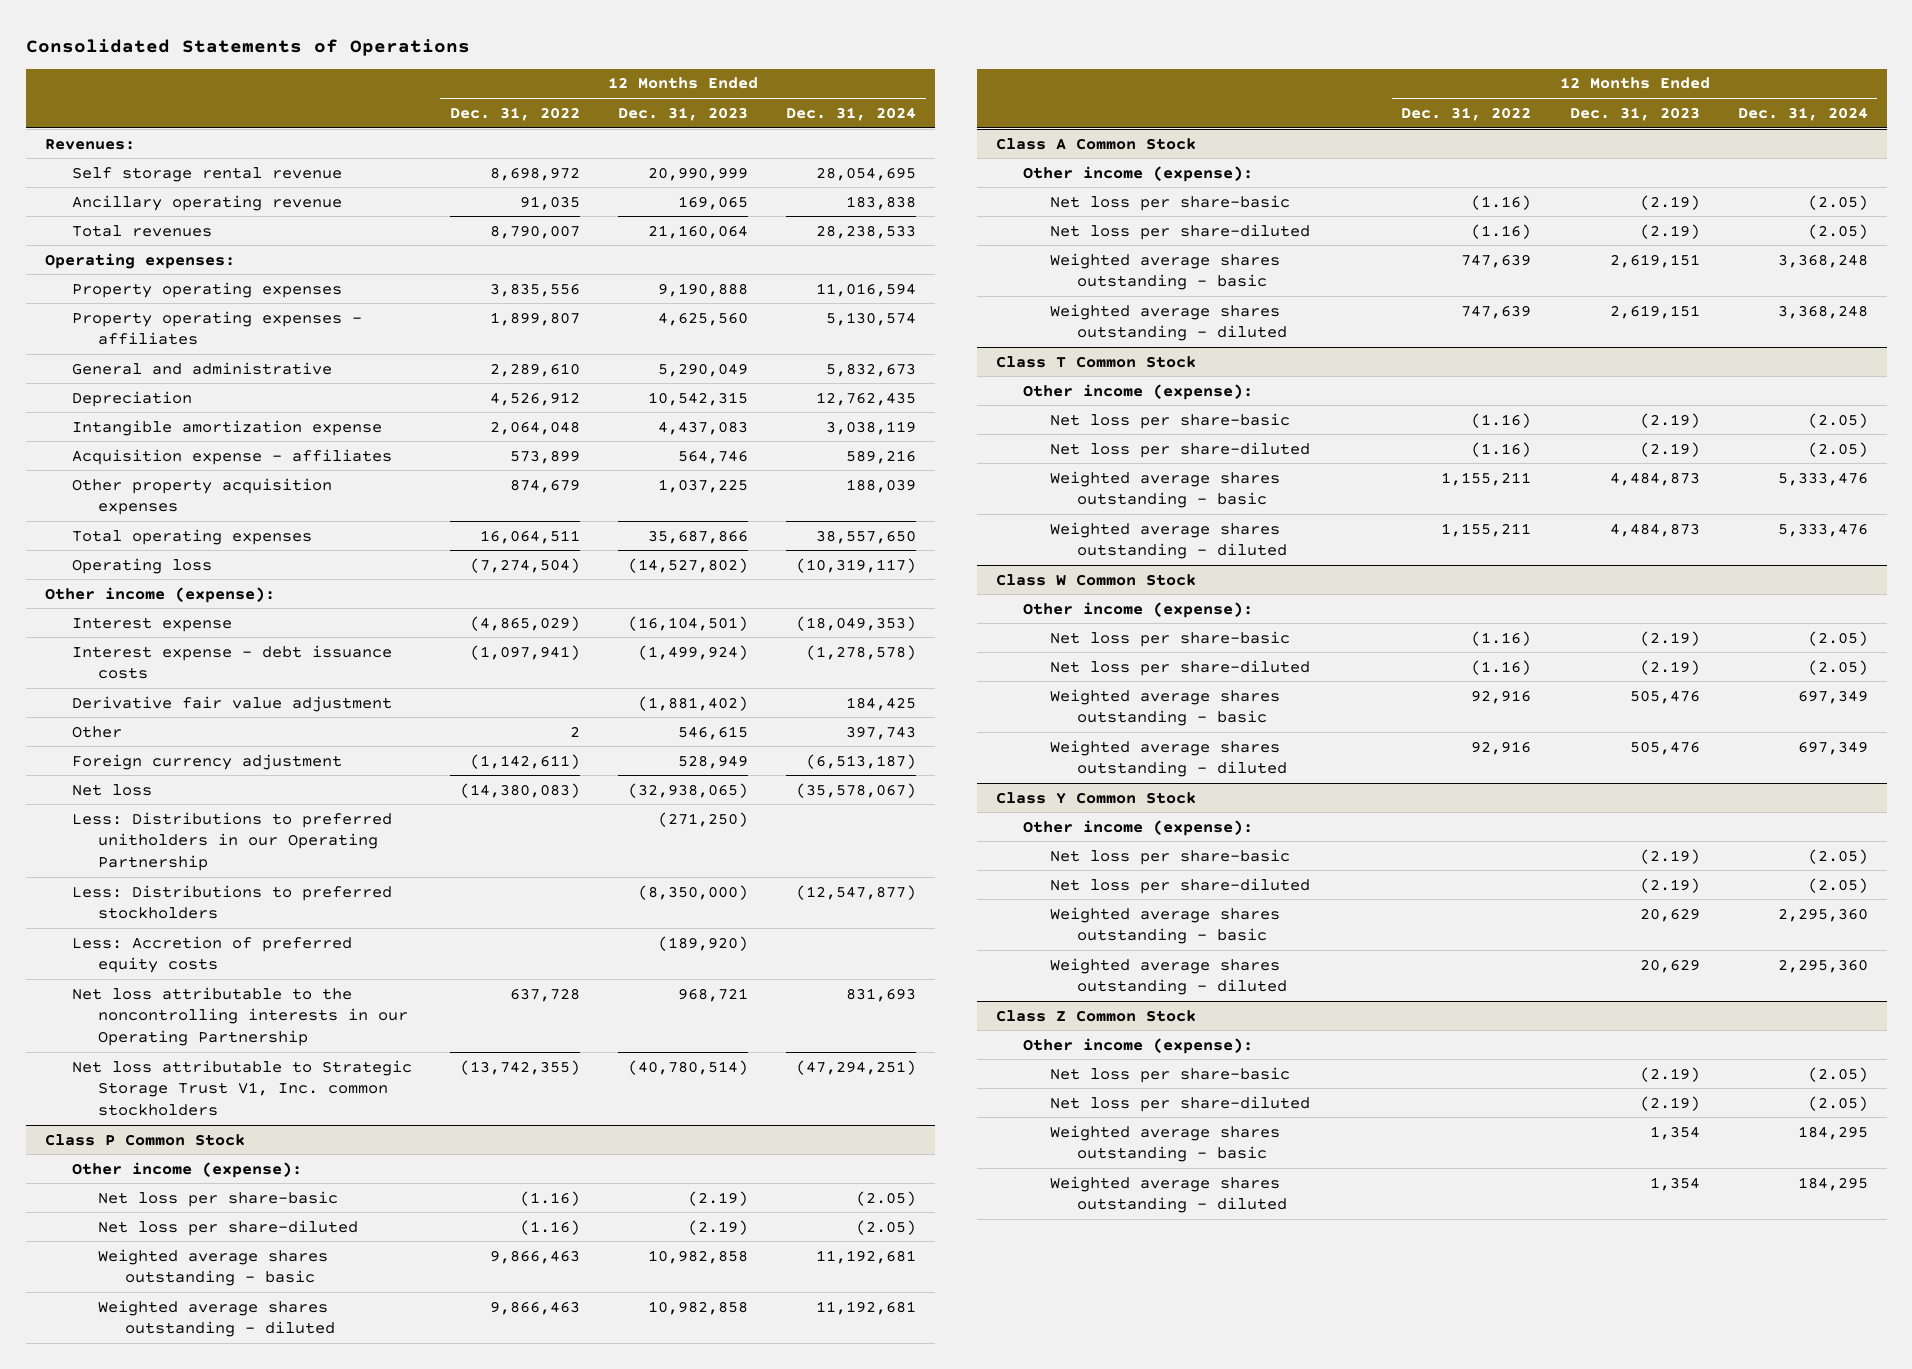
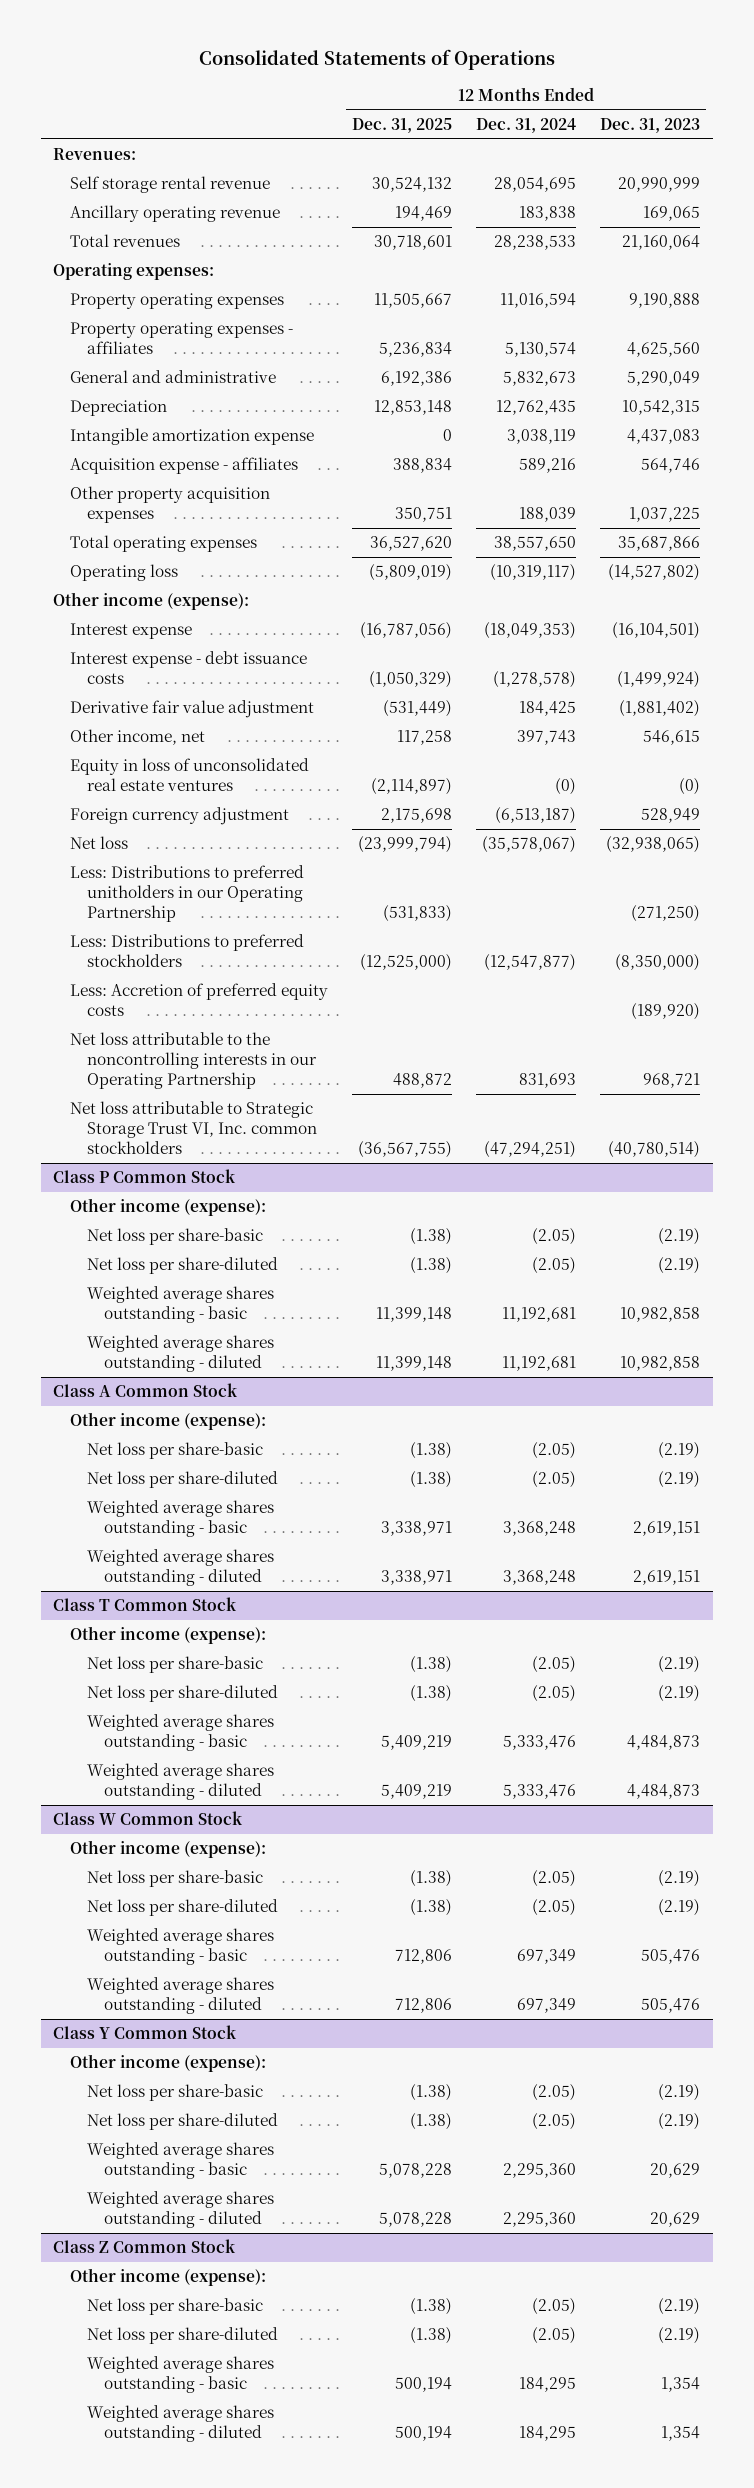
[449,106,580,121] Dec. 31, 2022 -> none
none -> [352,117,453,133] Dec. 31, 2025
[71,725,122,738] Other -> [70,729,206,746] Other income, net
none -> [70,758,310,792] Equity in loss of unconsolidated real estate ventures
[71,1059,412,1116] Net loss attributable to Strategic Storage Trust V1, Inc. common stockholders -> [70,1101,317,1155] Net loss attributable to Strategic Storage Trust VI, Inc. common stockholders

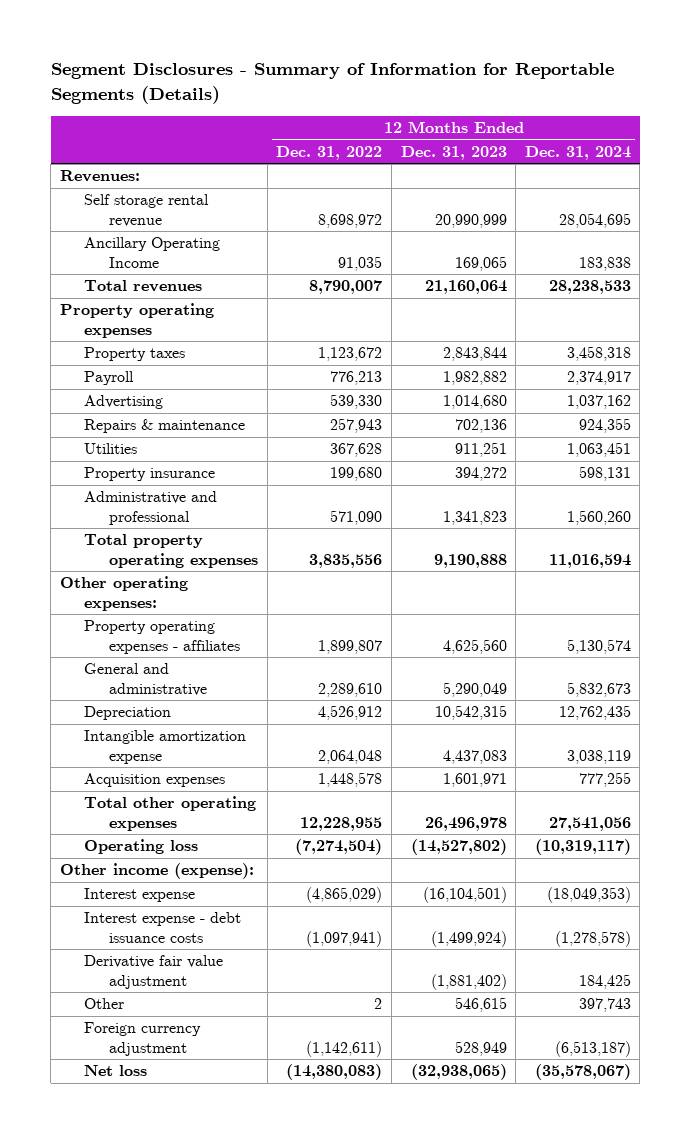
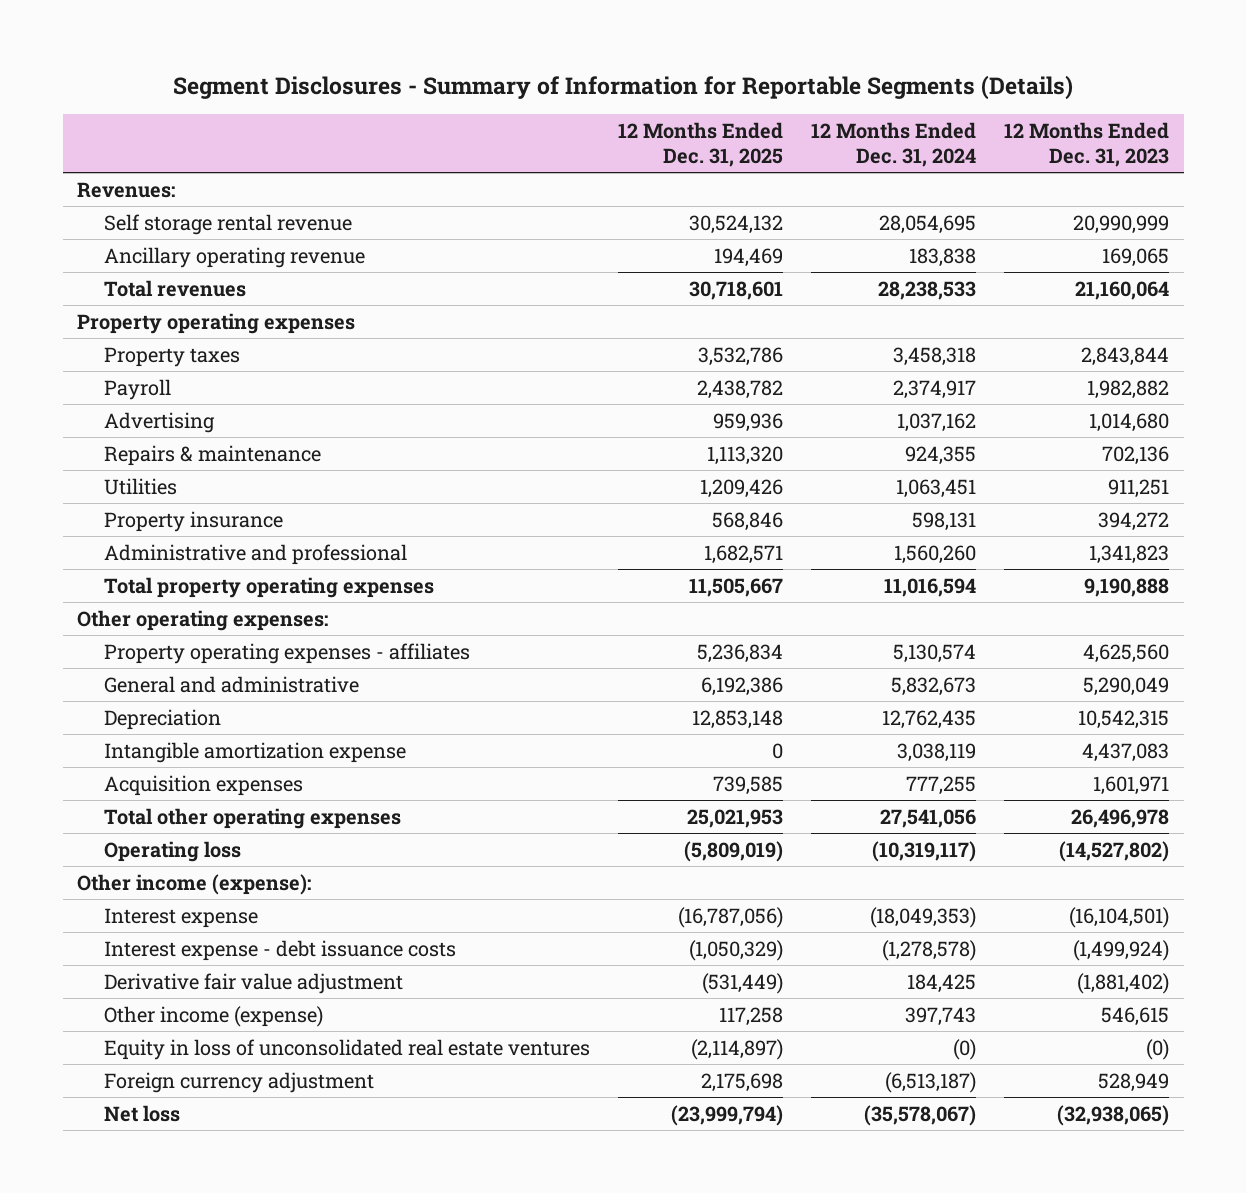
[276,145,383,160] Dec. 31, 2022 -> none
none -> [617,121,783,167] 12 Months Ended Dec. 31, 2025
[84,237,221,268] Ancillary Operating Income -> [103,246,365,268] Ancillary operating revenue
[84,998,125,1010] Other -> [103,1005,323,1027] Other income (expense)
none -> [103,1038,590,1060] Equity in loss of unconsolidated real estate ventures

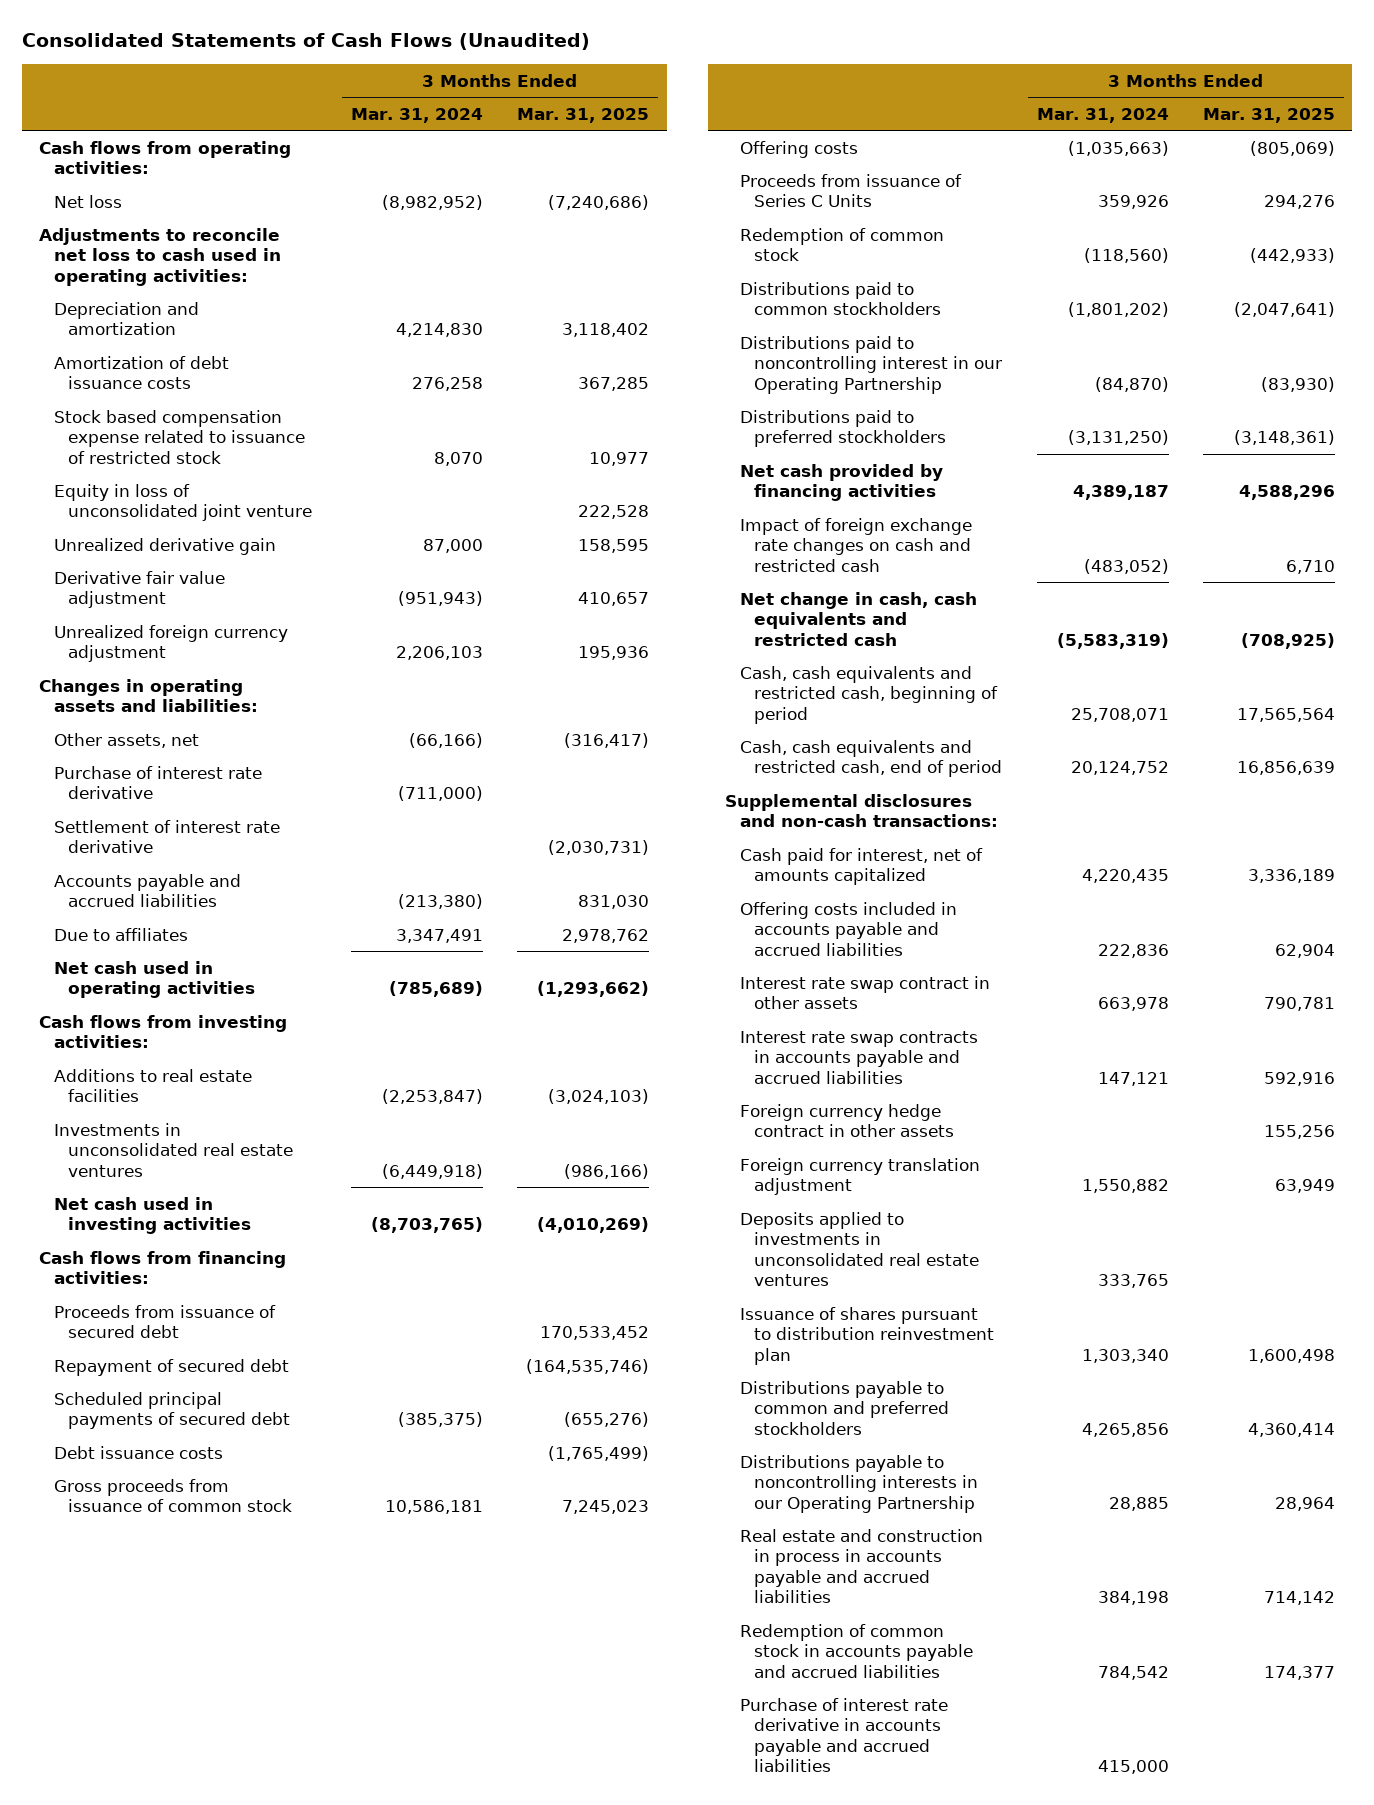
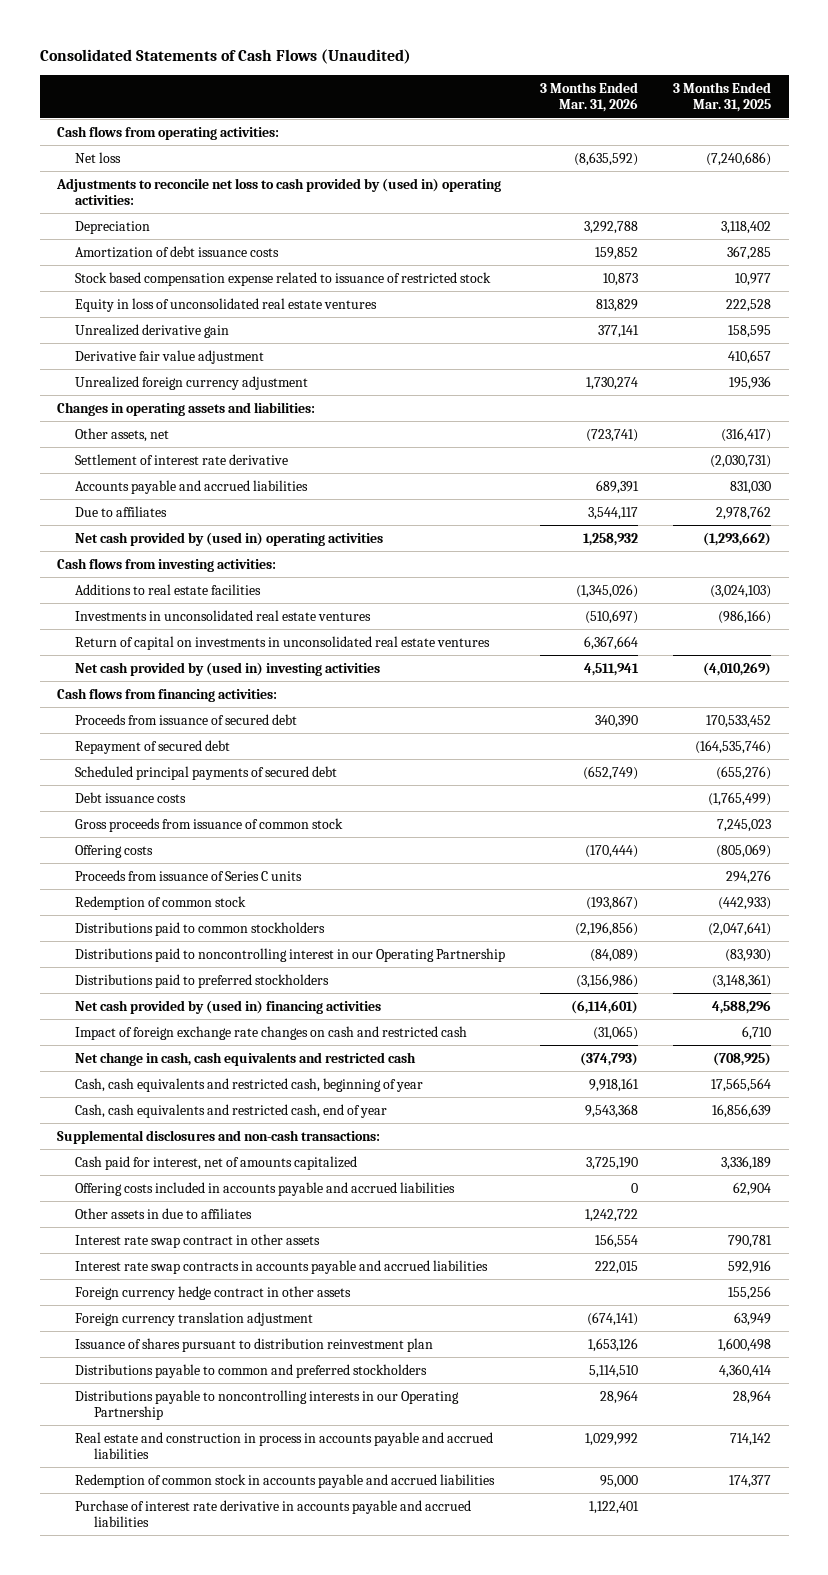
[350,107,483,123] Mar. 31, 2024 -> none
none -> [540,82,639,113] 3 Months Ended Mar. 31, 2026
[39,227,281,286] Adjustments to reconcile net loss to cash used in operating activities: -> [56,177,502,206] Adjustments to reconcile net loss to cash provided by (used in) operating activities:
[53,301,199,336] Depreciation and amortization -> [75,220,151,234] Depreciation
[53,483,313,522] Equity in loss of unconsolidated joint venture -> [75,297,378,312] Equity in loss of unconsolidated real estate ventures
[53,765,262,800] Purchase of interest rate derivative -> none
[53,960,256,999] Net cash used in operating activities -> [75,531,384,546] Net cash provided by (used in) operating activities
none -> [75,635,491,650] Return of capital on investments in unconsolidated real estate ventures
[53,1196,252,1235] Net cash used in investing activities -> [75,661,381,676] Net cash provided by (used in) investing activities
[739,173,962,208] Proceeds from issuance of Series C Units -> [75,869,303,881] Proceeds from issuance of Series C units
[739,463,943,502] Net cash provided by financing activities -> [75,999,382,1014] Net cash provided by (used in) financing activities
[739,665,999,724] Cash, cash equivalents and restricted cash, beginning of period -> [75,1077,424,1092] Cash, cash equivalents and restricted cash, beginning of year
[739,739,1003,778] Cash, cash equivalents and restricted cash, end of period -> [75,1103,388,1118] Cash, cash equivalents and restricted cash, end of year
none -> [75,1207,253,1219] Other assets in due to affiliates
[739,1211,980,1287] Deposits applied to investments in unconsolidated real estate ventures -> none

